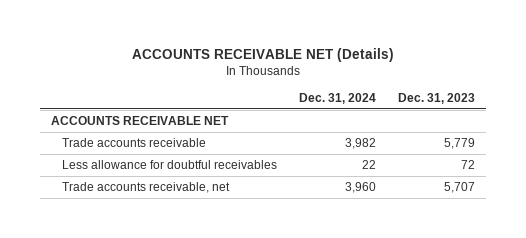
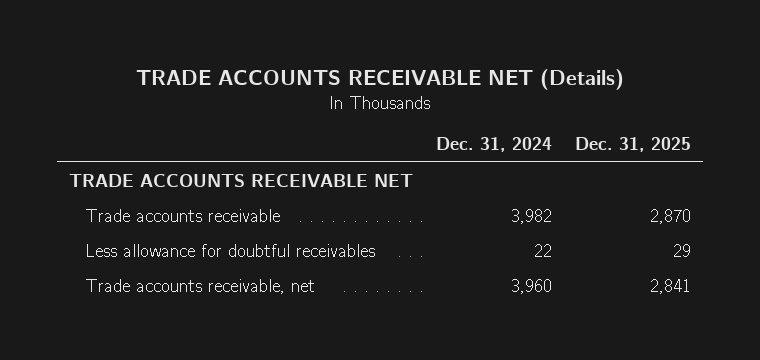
[131,47,394,62] ACCOUNTS RECEIVABLE NET (Details) -> [135,68,624,90] TRADE ACCOUNTS RECEIVABLE NET (Details)
[397,92,475,104] Dec. 31, 2023 -> none
none -> [575,137,692,153] Dec. 31, 2025
[51,116,230,126] ACCOUNTS RECEIVABLE NET -> [68,173,413,187] TRADE ACCOUNTS RECEIVABLE NET

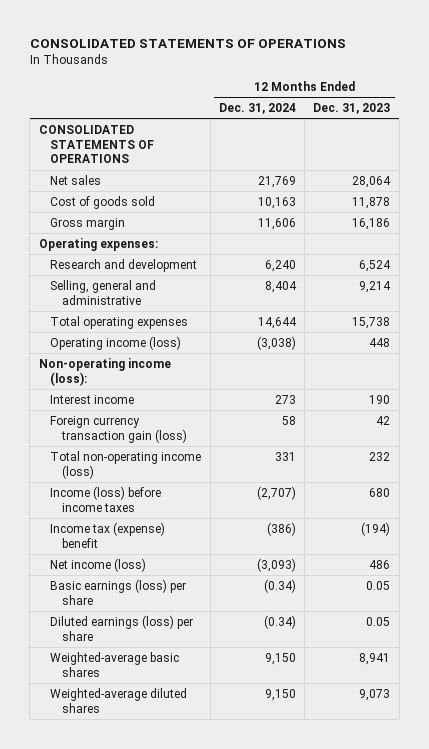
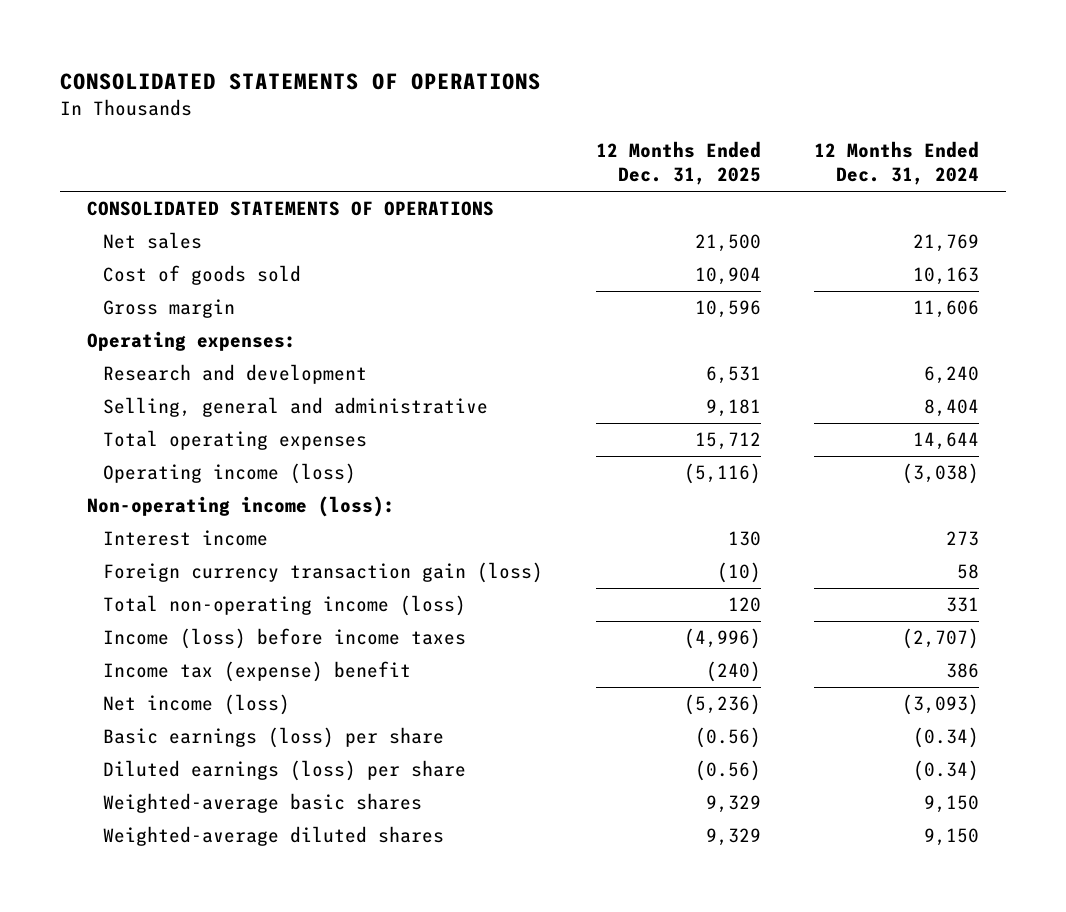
[313,103,391,115] Dec. 31, 2023 -> none
none -> [596,141,762,186] 12 Months Ended Dec. 31, 2025
[266,521,296,536] (386) -> [946,663,980,679] 386

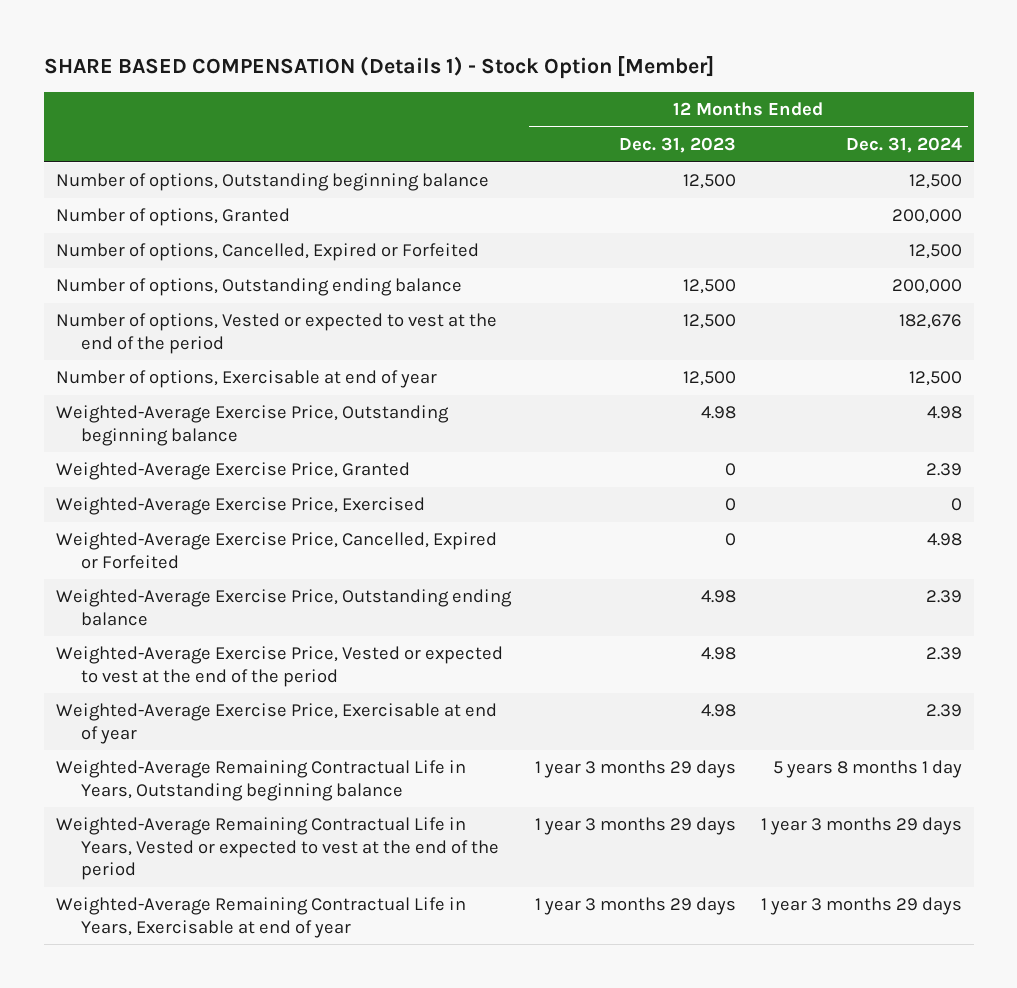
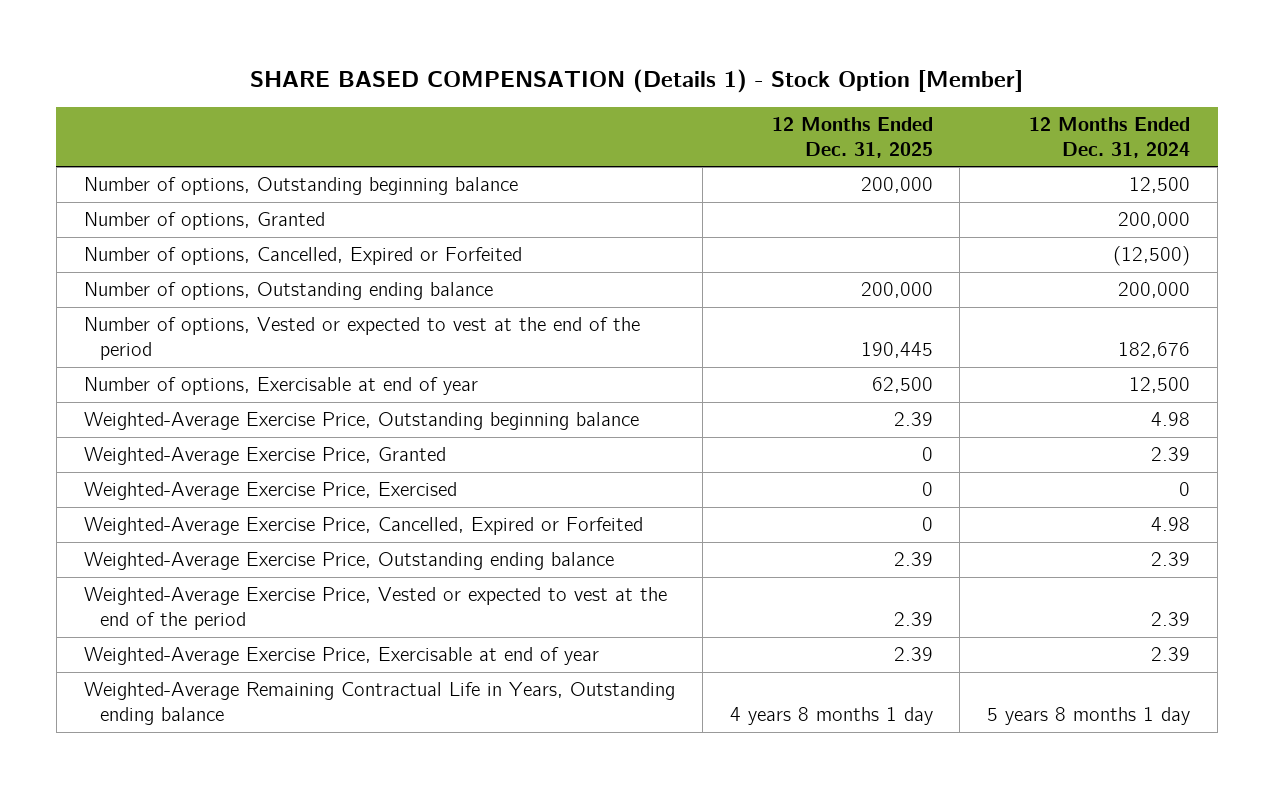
[619,137,737,154] Dec. 31, 2023 -> none
none -> [771,116,933,158] 12 Months Ended Dec. 31, 2025
[908,244,962,260] 12,500 -> [1113,246,1191,267] (12,500)
[55,817,500,880] Weighted-Average Remaining Contractual Life in Years, Vested or expected to vest at the end of the period -> none
[55,897,466,938] Weighted-Average Remaining Contractual Life in Years, Exercisable at end of year -> none
[55,760,466,801] Weighted-Average Remaining Contractual Life in Years, Outstanding beginning balance -> [83,682,675,726] Weighted-Average Remaining Contractual Life in Years, Outstanding ending balance

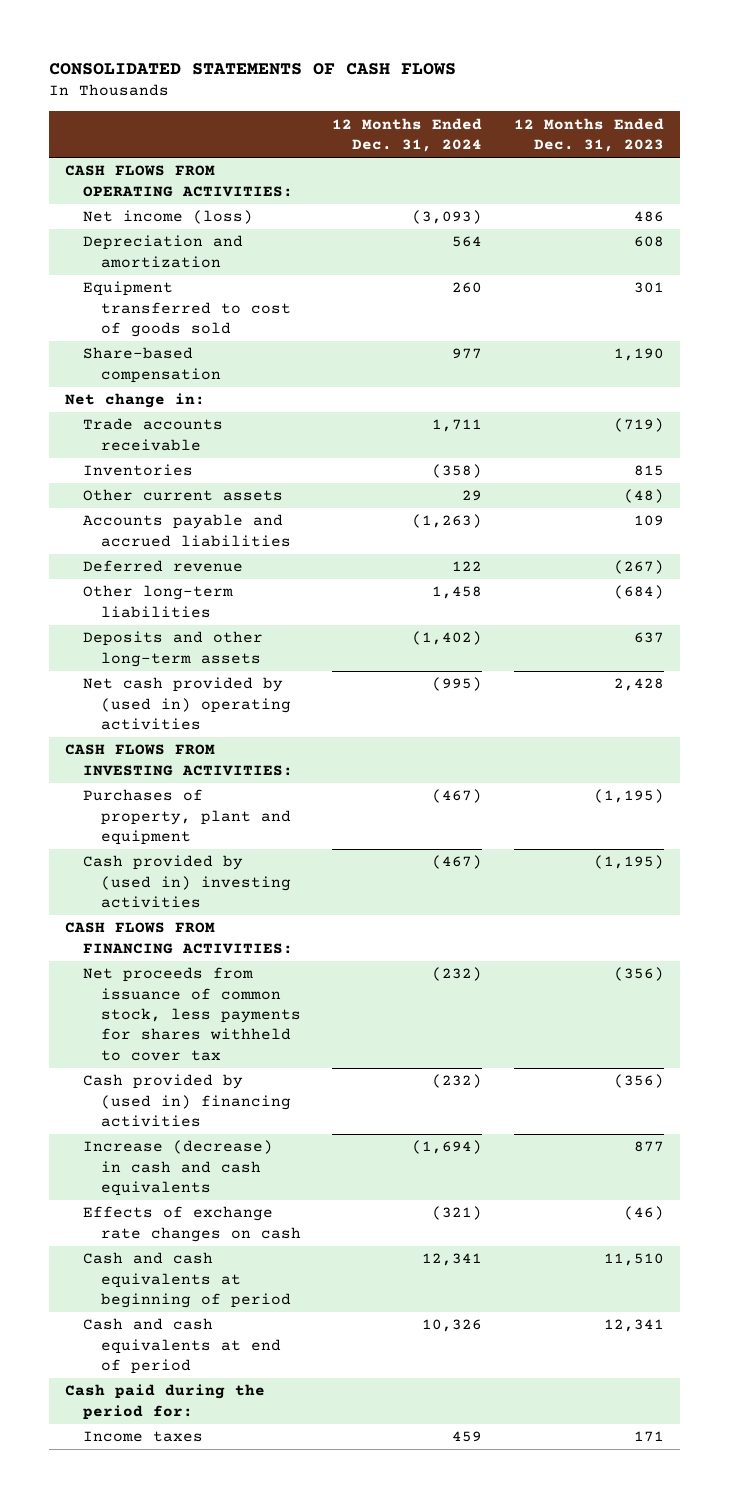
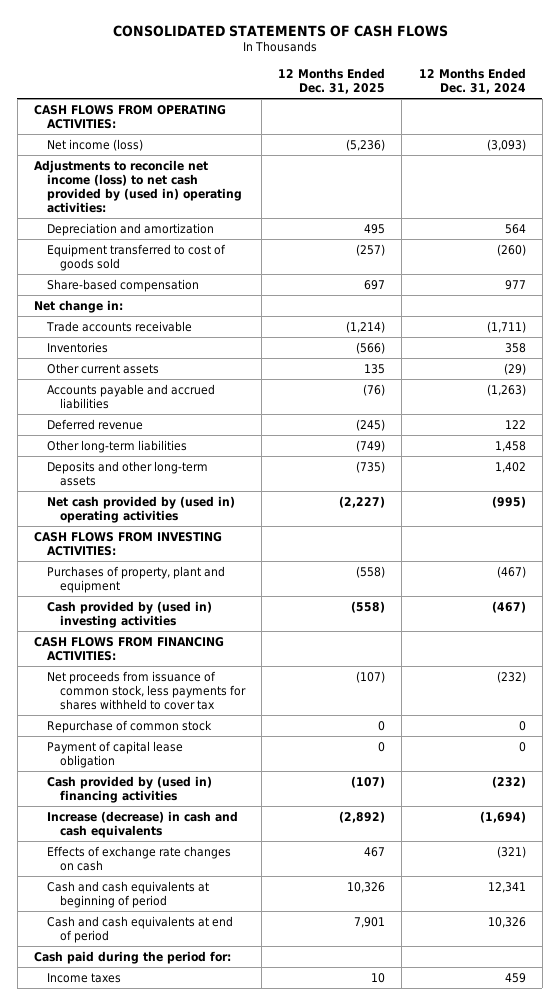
[513,117,664,153] 12 Months Ended Dec. 31, 2023 -> none
none -> [278,67,386,94] 12 Months Ended Dec. 31, 2025
none -> [34,159,242,213] Adjustments to reconcile net income (loss) to net cash provided by (used in) operating activities:
[452,282,483,294] 260 -> [496,243,526,256] (260)
[432,419,483,433] 1,711 -> [486,320,526,333] (1,711)
[432,464,483,479] (358) -> [504,342,526,353] 358
[462,490,483,502] 29 -> [503,362,526,375] (29)
[412,631,483,646] (1,402) -> [494,461,526,473] 1,402
none -> [46,719,212,733] Repurchase of common stock
none -> [46,740,183,768] Payment of capital lease obligation

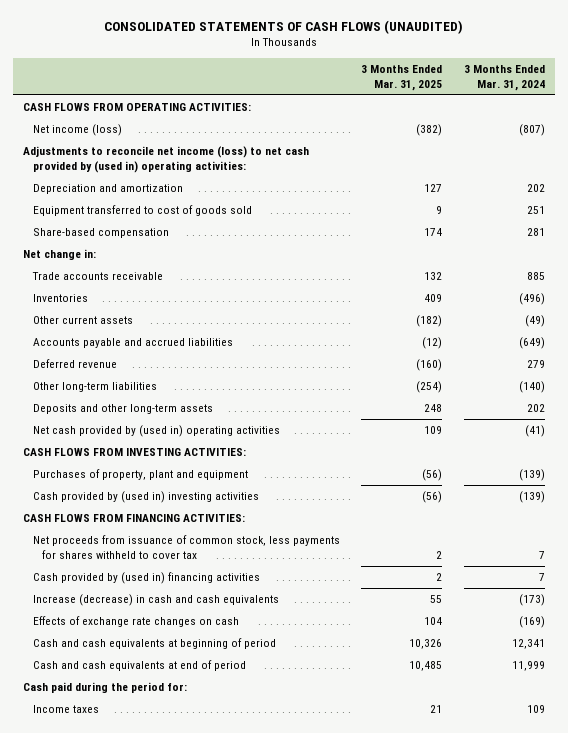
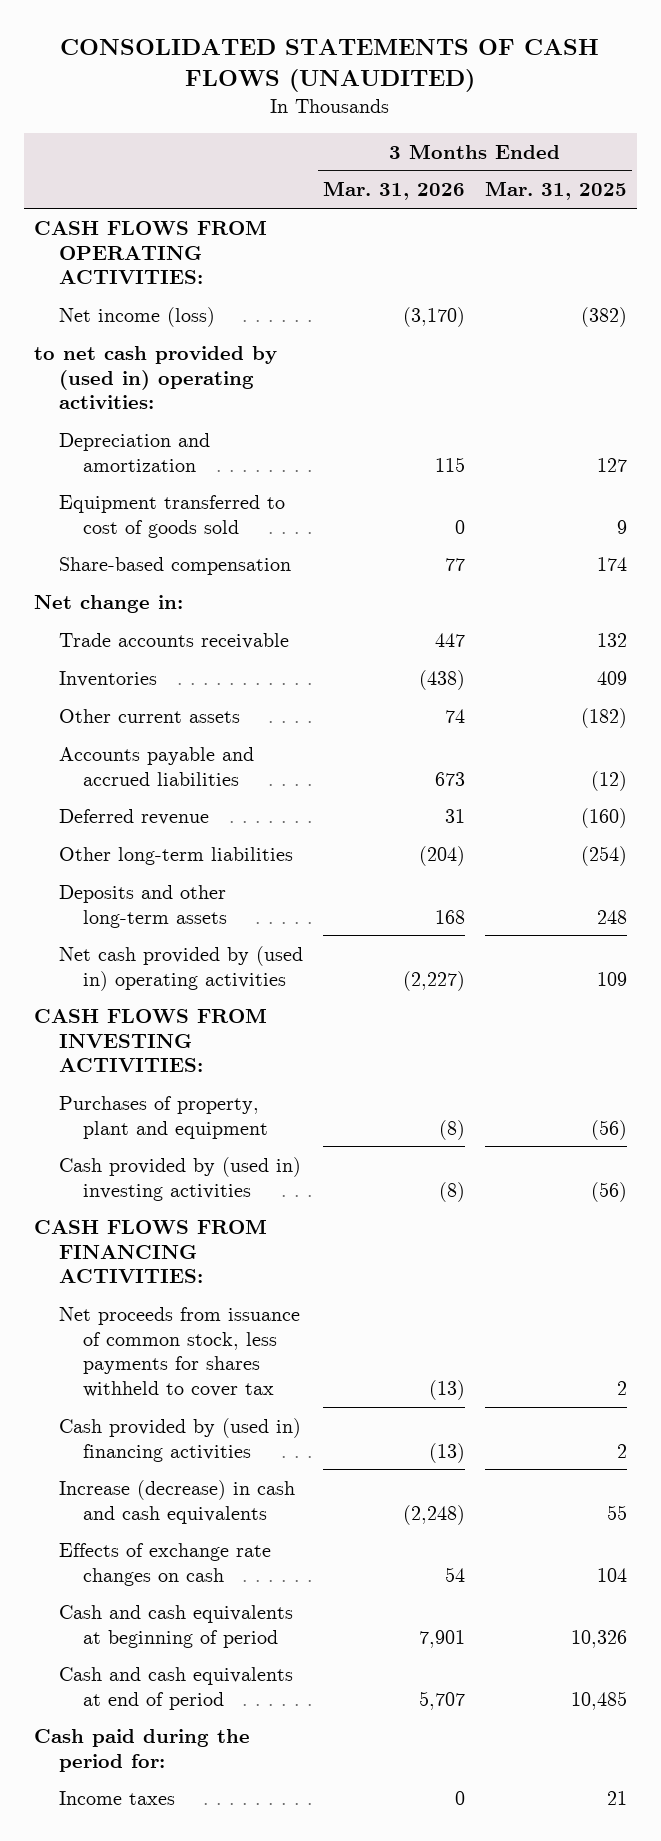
[463,65,545,91] 3 Months Ended Mar. 31, 2024 -> none
none -> [322,181,465,201] Mar. 31, 2026
[23,146,310,173] Adjustments to reconcile net income (loss) to net cash provided by (used in) operating activities: -> [33,345,277,410] to net cash provided by (used in) operating activities:

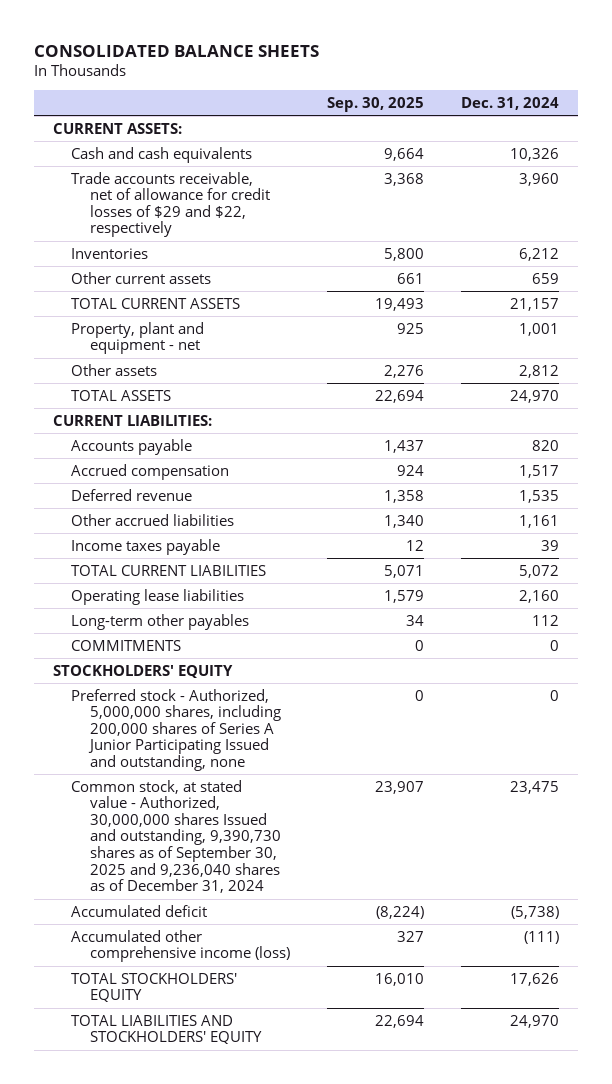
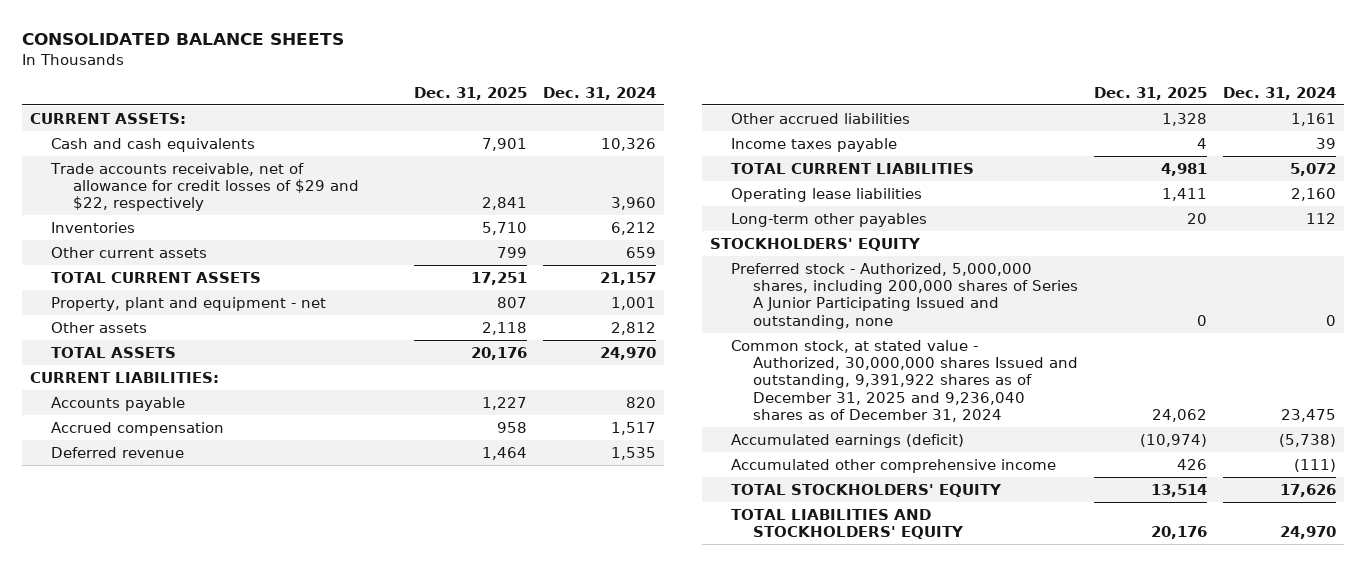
[326,97,424,113] Sep. 30, 2025 -> none
none -> [413,87,527,101] Dec. 31, 2025
[71,639,182,651] COMMITMENTS -> none
[71,779,281,894] Common stock, at stated value - Authorized, 30,000,000 shares Issued and outstanding, 9,390,730 shares as of September 30, 2025 and 9,236,040 shares as of December 31, 2024 -> [731,339,1078,422] Common stock, at stated value - Authorized, 30,000,000 shares Issued and outstanding, 9,391,922 shares as of December 31, 2025 and 9,236,040 shares as of December 31, 2024
[71,904,208,917] Accumulated deficit -> [731,433,965,448] Accumulated earnings (deficit)
[71,929,290,963] Accumulated other comprehensive income (loss) -> [731,458,1057,473] Accumulated other comprehensive income

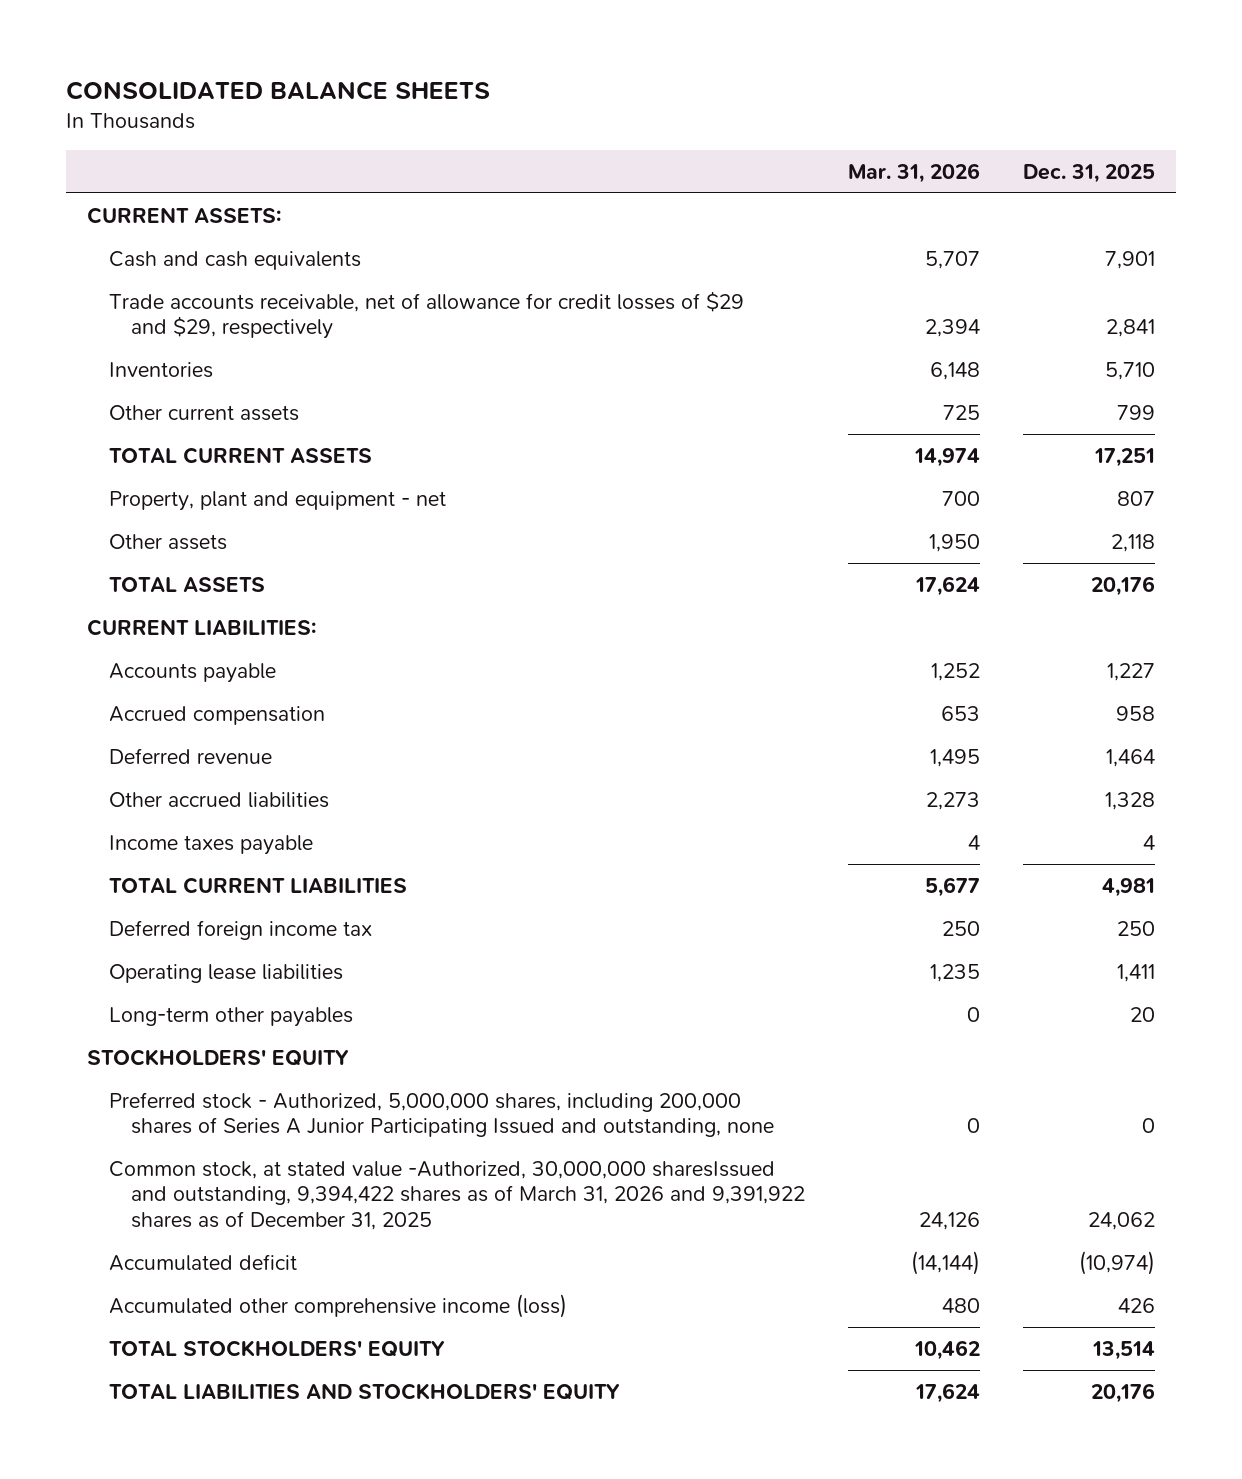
[543,87,657,101] Dec. 31, 2024 -> none
none -> [848,162,981,183] Mar. 31, 2026
[50,162,359,212] Trade accounts receivable, net of allowance for credit losses of $29 and $22, respectively -> [109,290,745,340] Trade accounts receivable, net of allowance for credit losses of $29 and $29, respectively
none -> [109,919,373,940] Deferred foreign income tax
[731,339,1078,422] Common stock, at stated value - Authorized, 30,000,000 shares Issued and outstanding, 9,391,922 shares as of December 31, 2025 and 9,236,040 shares as of December 31, 2024 -> [109,1160,806,1230] Common stock, at stated value -Authorized, 30,000,000 sharesIssued and outstanding, 9,394,422 shares as of March 31, 2026 and 9,391,922 shares as of December 31, 2025
[731,433,965,448] Accumulated earnings (deficit) -> [109,1253,298,1271] Accumulated deficit
[731,458,1057,473] Accumulated other comprehensive income -> [109,1293,568,1318] Accumulated other comprehensive income (loss)

